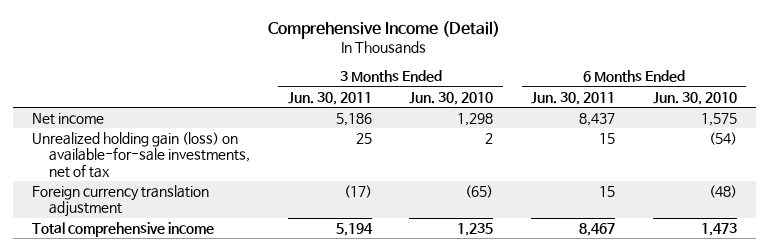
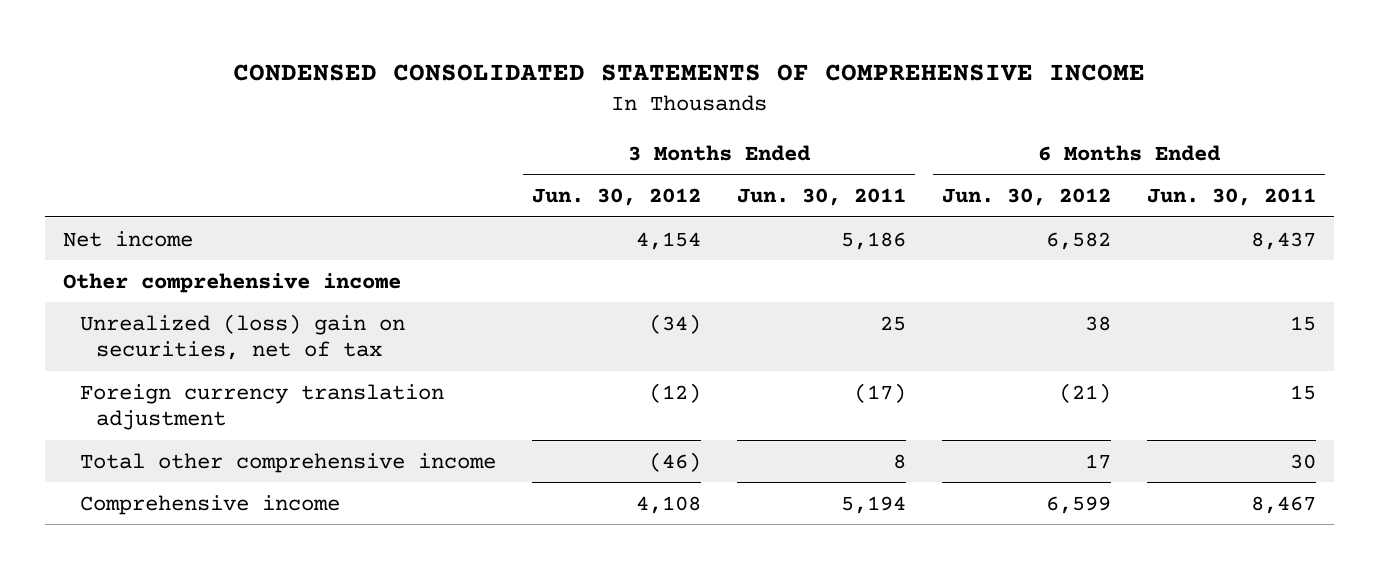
[268,20,501,39] Comprehensive Income (Detail) -> [233,63,1146,81] CONDENSED CONSOLIDATED STATEMENTS OF COMPREHENSIVE INCOME
[409,91,494,105] Jun. 30, 2010 -> none
[652,91,737,105] Jun. 30, 2010 -> none
none -> [531,188,701,207] Jun. 30, 2012
none -> [941,188,1111,207] Jun. 30, 2012
none -> [62,272,401,293] Other comprehensive income
[31,132,251,178] Unrealized holding gain (loss) on available-for-sale investments, net of tax -> [79,313,405,360] Unrealized (loss) gain on securities, net of tax
none -> [79,452,496,473] Total other comprehensive income
[31,222,214,238] Total comprehensive income -> [79,494,340,515] Comprehensive income

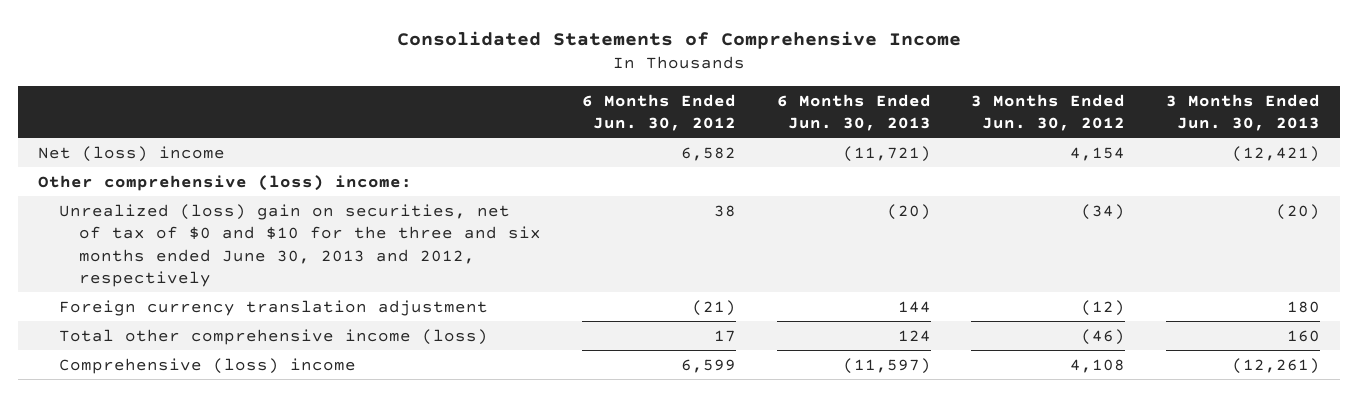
[233,63,1146,81] CONDENSED CONSOLIDATED STATEMENTS OF COMPREHENSIVE INCOME -> [397,31,962,50] Consolidated Statements of Comprehensive Income
[736,188,906,207] Jun. 30, 2011 -> none
[1146,188,1316,207] Jun. 30, 2011 -> none
none -> [776,93,931,131] 6 Months Ended Jun. 30, 2013
none -> [1165,93,1320,131] 3 Months Ended Jun. 30, 2013
[62,230,193,247] Net income -> [38,145,226,162] Net (loss) income
[62,272,401,293] Other comprehensive income -> [38,174,413,191] Other comprehensive (loss) income:
[79,313,405,360] Unrealized (loss) gain on securities, net of tax -> [58,203,542,287] Unrealized (loss) gain on securities, net of tax of $0 and $10 for the three and six months ended June 30, 2013 and 2012, respectively
[79,452,496,473] Total other comprehensive income -> [58,328,488,345] Total other comprehensive income (loss)
[79,494,340,515] Comprehensive income -> [58,357,356,374] Comprehensive (loss) income

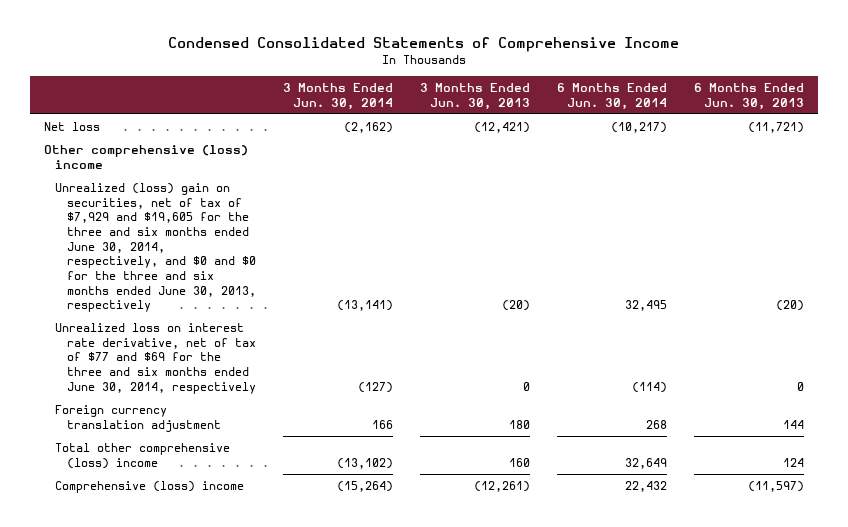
[397,31,962,50] Consolidated Statements of Comprehensive Income -> [167,37,679,53] Condensed Consolidated Statements of Comprehensive Income
[581,93,736,131] 6 Months Ended Jun. 30, 2012 -> none
[971,93,1126,131] 3 Months Ended Jun. 30, 2012 -> none
none -> [282,82,393,110] 3 Months Ended Jun. 30, 2014
none -> [556,82,667,110] 6 Months Ended Jun. 30, 2014
[38,145,226,162] Net (loss) income -> [43,121,100,131] Net loss
[38,174,413,191] Other comprehensive (loss) income: -> [43,144,248,169] Other comprehensive (loss) income
[58,203,542,287] Unrealized (loss) gain on securities, net of tax of $0 and $10 for the three and six months ended June 30, 2013 and 2012, respectively -> [55,182,256,313] Unrealized (loss) gain on securities, net of tax of $7,929 and $19,605 for the three and six months ended June 30, 2014, respectively, and $0 and $0 for the three and six months ended June 30, 2013, respectively
none -> [55,322,256,394] Unrealized loss on interest rate derivative, net of tax of $77 and $69 for the three and six months ended June 30, 2014, respectively
[58,328,488,345] Total other comprehensive income (loss) -> [55,442,231,469] Total other comprehensive (loss) income

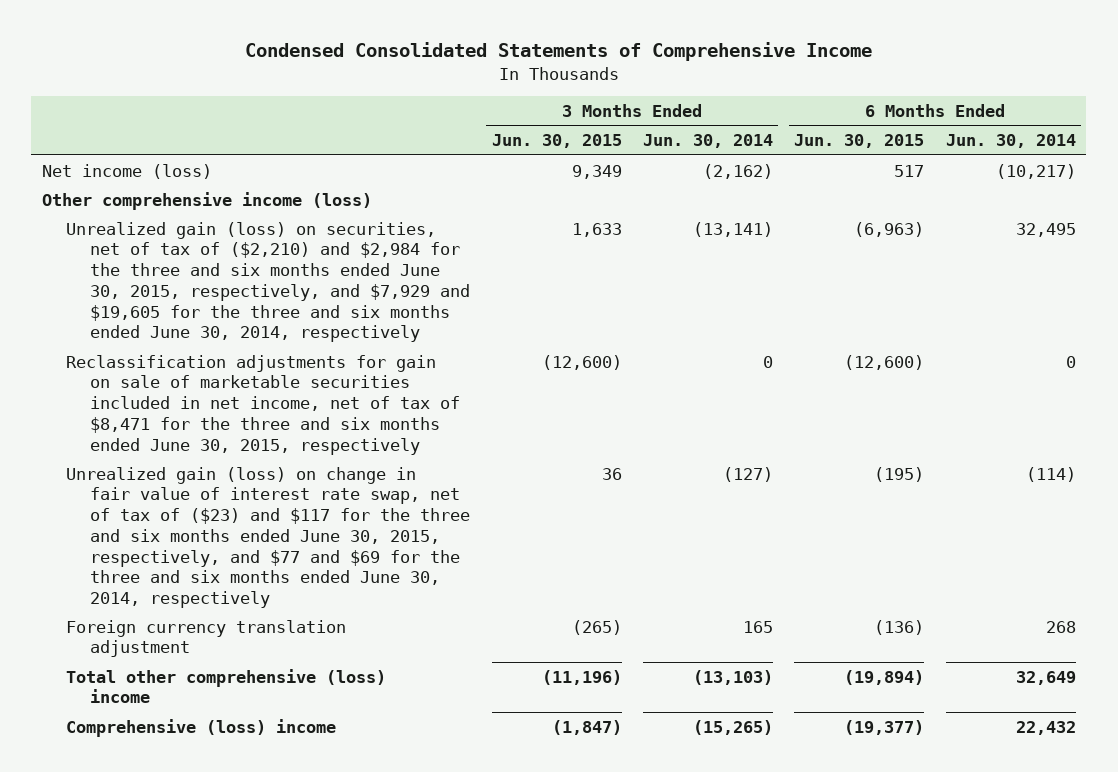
[419,82,530,110] 3 Months Ended Jun. 30, 2013 -> none
[694,82,805,110] 6 Months Ended Jun. 30, 2013 -> none
none -> [491,134,622,149] Jun. 30, 2015
none -> [794,134,925,149] Jun. 30, 2015
[43,121,100,131] Net loss -> [42,163,213,179] Net income (loss)
[43,144,248,169] Other comprehensive (loss) income -> [42,191,373,210] Other comprehensive income (loss)
[55,182,256,313] Unrealized (loss) gain on securities, net of tax of $7,929 and $19,605 for the three and six months ended June 30, 2014, respectively, and $0 and $0 for the three and six months ended June 30, 2013, respectively -> [66,221,471,343] Unrealized gain (loss) on securities, net of tax of ($2,210) and $2,984 for the three and six months ended June 30, 2015, respectively, and $7,929 and $19,605 for the three and six months ended June 30, 2014, respectively
none -> [66,354,461,455] Reclassification adjustments for gain on sale of marketable securities included in net income, net of tax of $8,471 for the three and six months ended June 30, 2015, respectively
[55,322,256,394] Unrealized loss on interest rate derivative, net of tax of $77 and $69 for the three and six months ended June 30, 2014, respectively -> [66,466,471,608] Unrealized gain (loss) on change in fair value of interest rate swap, net of tax of ($23) and $117 for the three and six months ended June 30, 2015, respectively, and $77 and $69 for the three and six months ended June 30, 2014, respectively
[371,419,393,429] 166 -> [743,620,774,633] 165
[336,457,393,469] (13,102) -> [693,669,774,685] (13,103)
[336,480,393,492] (15,264) -> [693,719,774,735] (15,265)

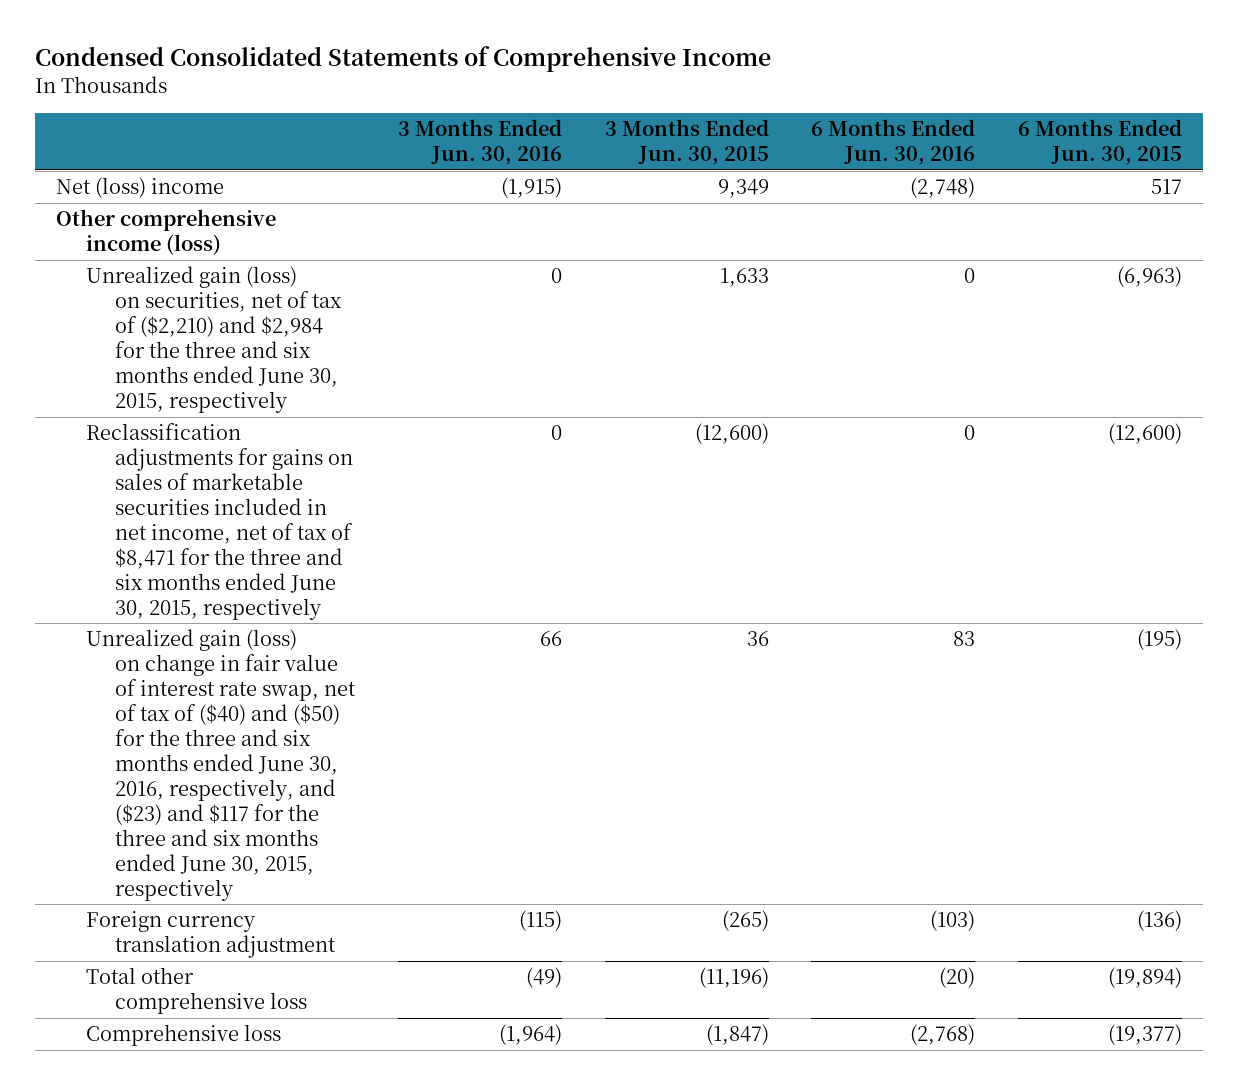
[643,134,774,149] Jun. 30, 2014 -> none
[945,134,1076,149] Jun. 30, 2014 -> none
none -> [398,118,563,165] 3 Months Ended Jun. 30, 2016
none -> [811,118,976,165] 6 Months Ended Jun. 30, 2016
[42,163,213,179] Net income (loss) -> [56,177,225,199] Net (loss) income
[66,221,471,343] Unrealized gain (loss) on securities, net of tax of ($2,210) and $2,984 for the three and six months ended June 30, 2015, respectively, and $7,929 and $19,605 for the three and six months ended June 30, 2014, respectively -> [85,266,343,413] Unrealized gain (loss) on securities, net of tax of ($2,210) and $2,984 for the three and six months ended June 30, 2015, respectively
[66,354,461,455] Reclassification adjustments for gain on sale of marketable securities included in net income, net of tax of $8,471 for the three and six months ended June 30, 2015, respectively -> [85,423,354,620] Reclassification adjustments for gains on sales of marketable securities included in net income, net of tax of $8,471 for the three and six months ended June 30, 2015, respectively
[66,466,471,608] Unrealized gain (loss) on change in fair value of interest rate swap, net of tax of ($23) and $117 for the three and six months ended June 30, 2015, respectively, and $77 and $69 for the three and six months ended June 30, 2014, respectively -> [85,629,357,901] Unrealized gain (loss) on change in fair value of interest rate swap, net of tax of ($40) and ($50) for the three and six months ended June 30, 2016, respectively, and ($23) and $117 for the three and six months ended June 30, 2015, respectively
[66,668,387,704] Total other comprehensive (loss) income -> [85,967,308,1015] Total other comprehensive loss
[66,718,337,737] Comprehensive (loss) income -> [85,1024,281,1047] Comprehensive loss

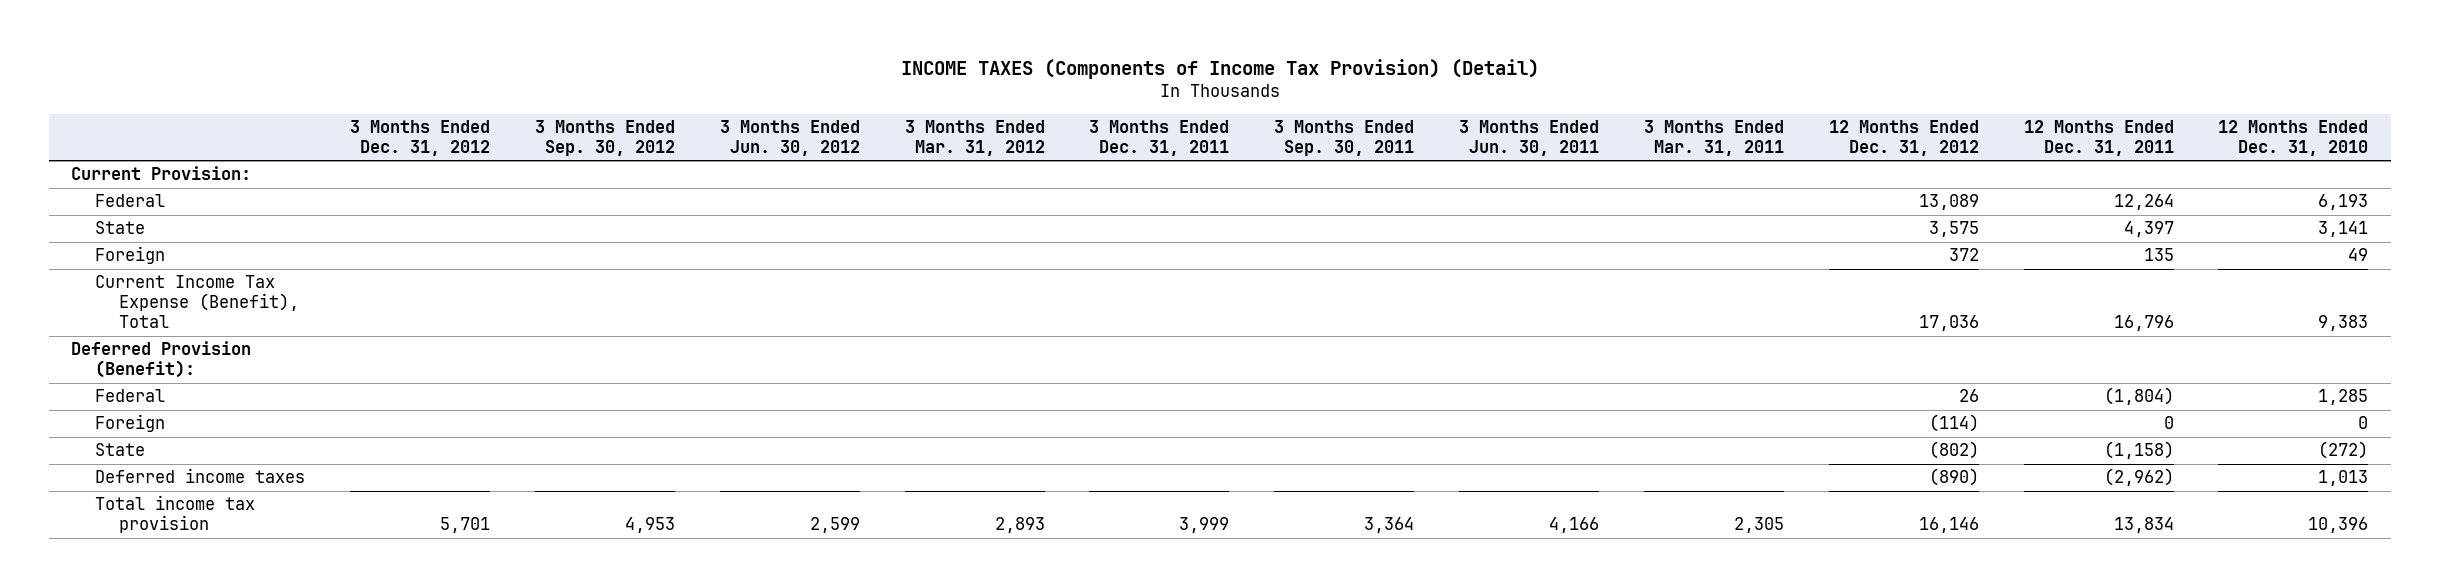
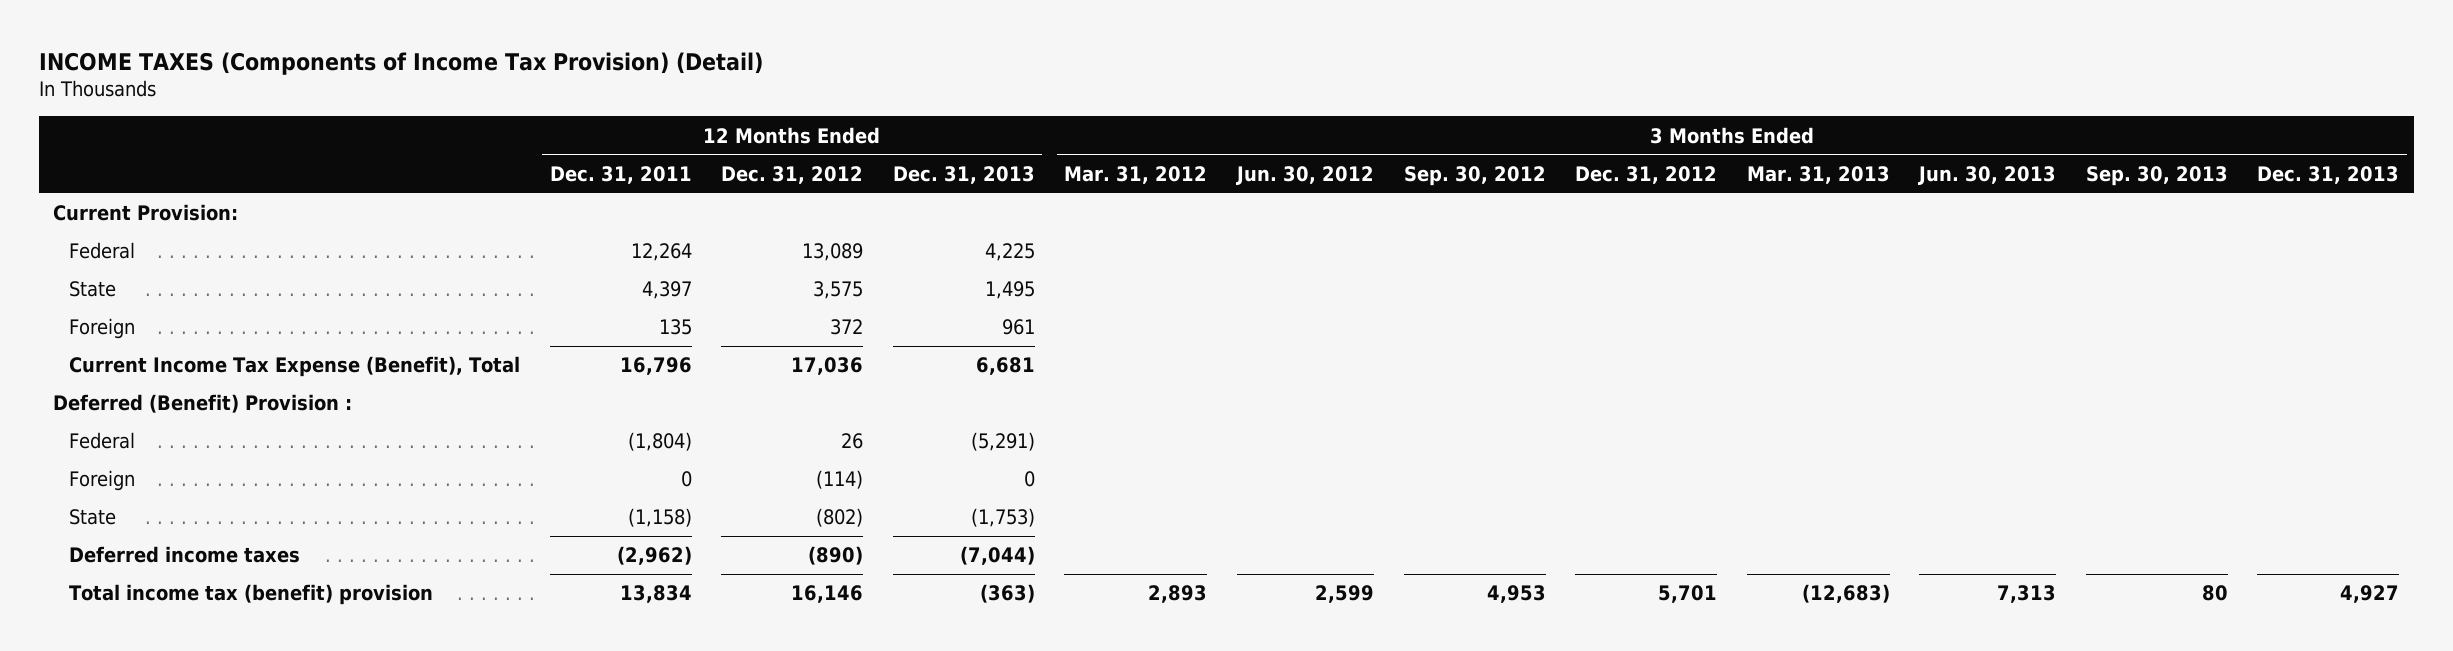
[1089,120,1230,157] 3 Months Ended Dec. 31, 2011 -> none
[1274,120,1415,157] 3 Months Ended Sep. 30, 2011 -> none
[1459,120,1600,157] 3 Months Ended Jun. 30, 2011 -> none
[1643,120,1784,157] 3 Months Ended Mar. 31, 2011 -> none
[2218,120,2369,157] 12 Months Ended Dec. 31, 2010 -> none
none -> [892,165,1035,184] Dec. 31, 2013
none -> [1746,165,1890,184] Mar. 31, 2013
none -> [1918,165,2057,185] Jun. 30, 2013
none -> [2085,165,2228,186] Sep. 30, 2013
none -> [2257,165,2400,184] Dec. 31, 2013
[71,341,252,379] Deferred Provision (Benefit): -> [53,394,353,414] Deferred (Benefit) Provision :
[95,495,256,534] Total income tax provision -> [69,584,434,606] Total income tax (benefit) provision

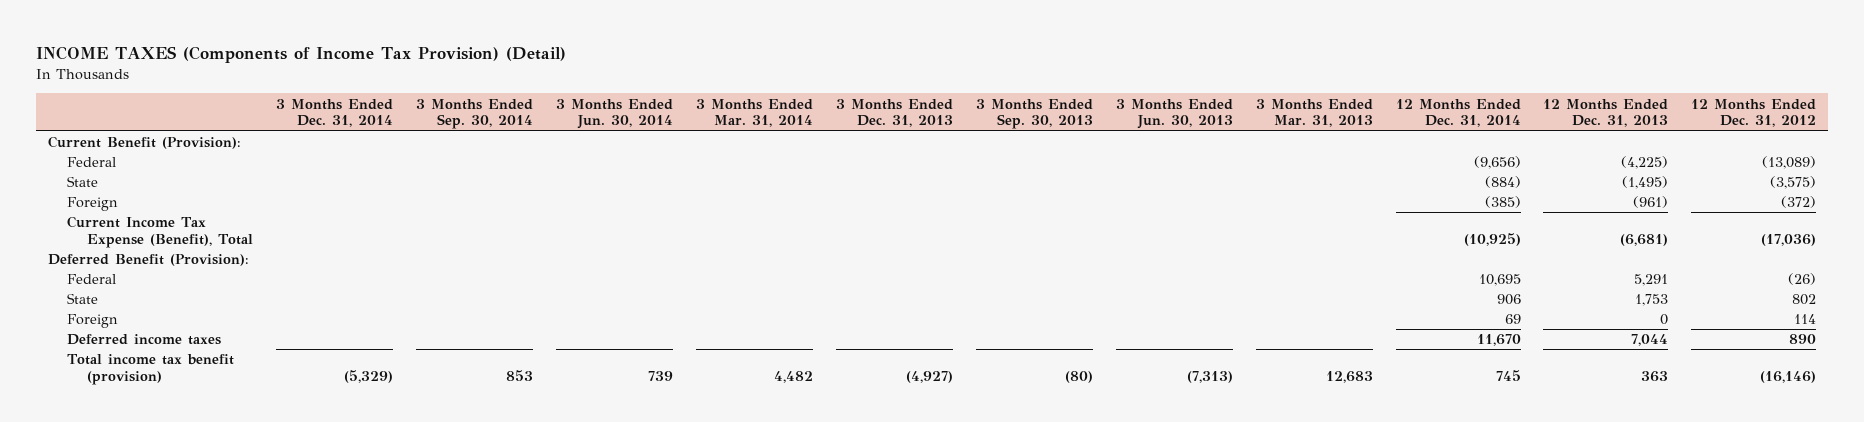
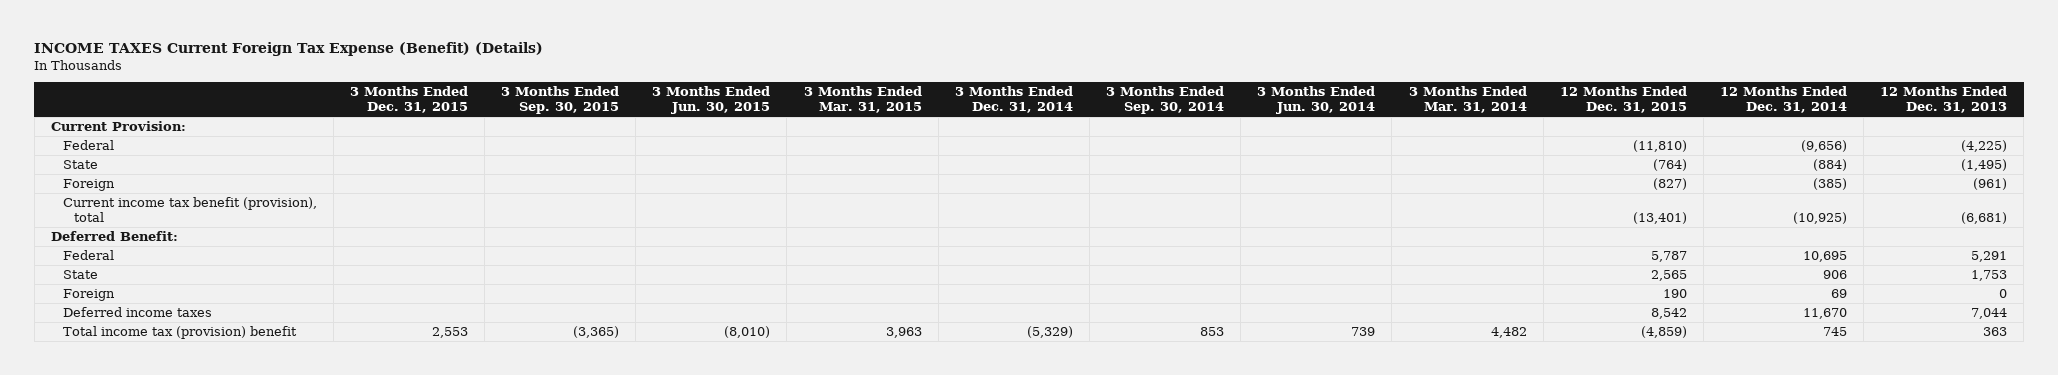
[36,46,567,64] INCOME TAXES (Components of Income Tax Provision) (Detail) -> [34,42,544,57] INCOME TAXES Current Foreign Tax Expense (Benefit) (Details)
[835,98,953,128] 3 Months Ended Dec. 31, 2013 -> none
[975,98,1093,130] 3 Months Ended Sep. 30, 2013 -> none
[1115,98,1233,130] 3 Months Ended Jun. 30, 2013 -> none
[1255,98,1373,128] 3 Months Ended Mar. 31, 2013 -> none
[1691,98,1817,128] 12 Months Ended Dec. 31, 2012 -> none
none -> [349,86,468,114] 3 Months Ended Dec. 31, 2015
none -> [501,86,620,115] 3 Months Ended Sep. 30, 2015
none -> [652,86,771,115] 3 Months Ended Jun. 30, 2015
none -> [803,86,922,114] 3 Months Ended Mar. 31, 2015
none -> [1559,86,1687,114] 12 Months Ended Dec. 31, 2015
[47,136,241,150] Current Benefit (Provision): -> [50,120,186,131] Current Provision:
[67,216,253,249] Current Income Tax Expense (Benefit), Total -> [62,196,317,222] Current income tax benefit (provision), total
[47,254,249,267] Deferred Benefit (Provision): -> [50,230,178,241] Deferred Benefit:
[67,354,235,386] Total income tax benefit (provision) -> [62,325,297,339] Total income tax (provision) benefit

